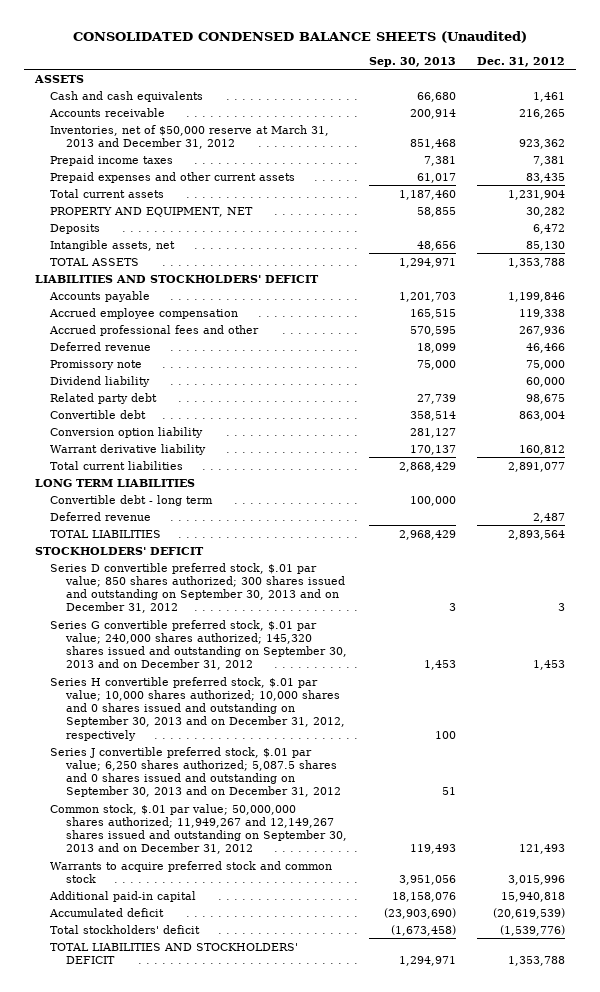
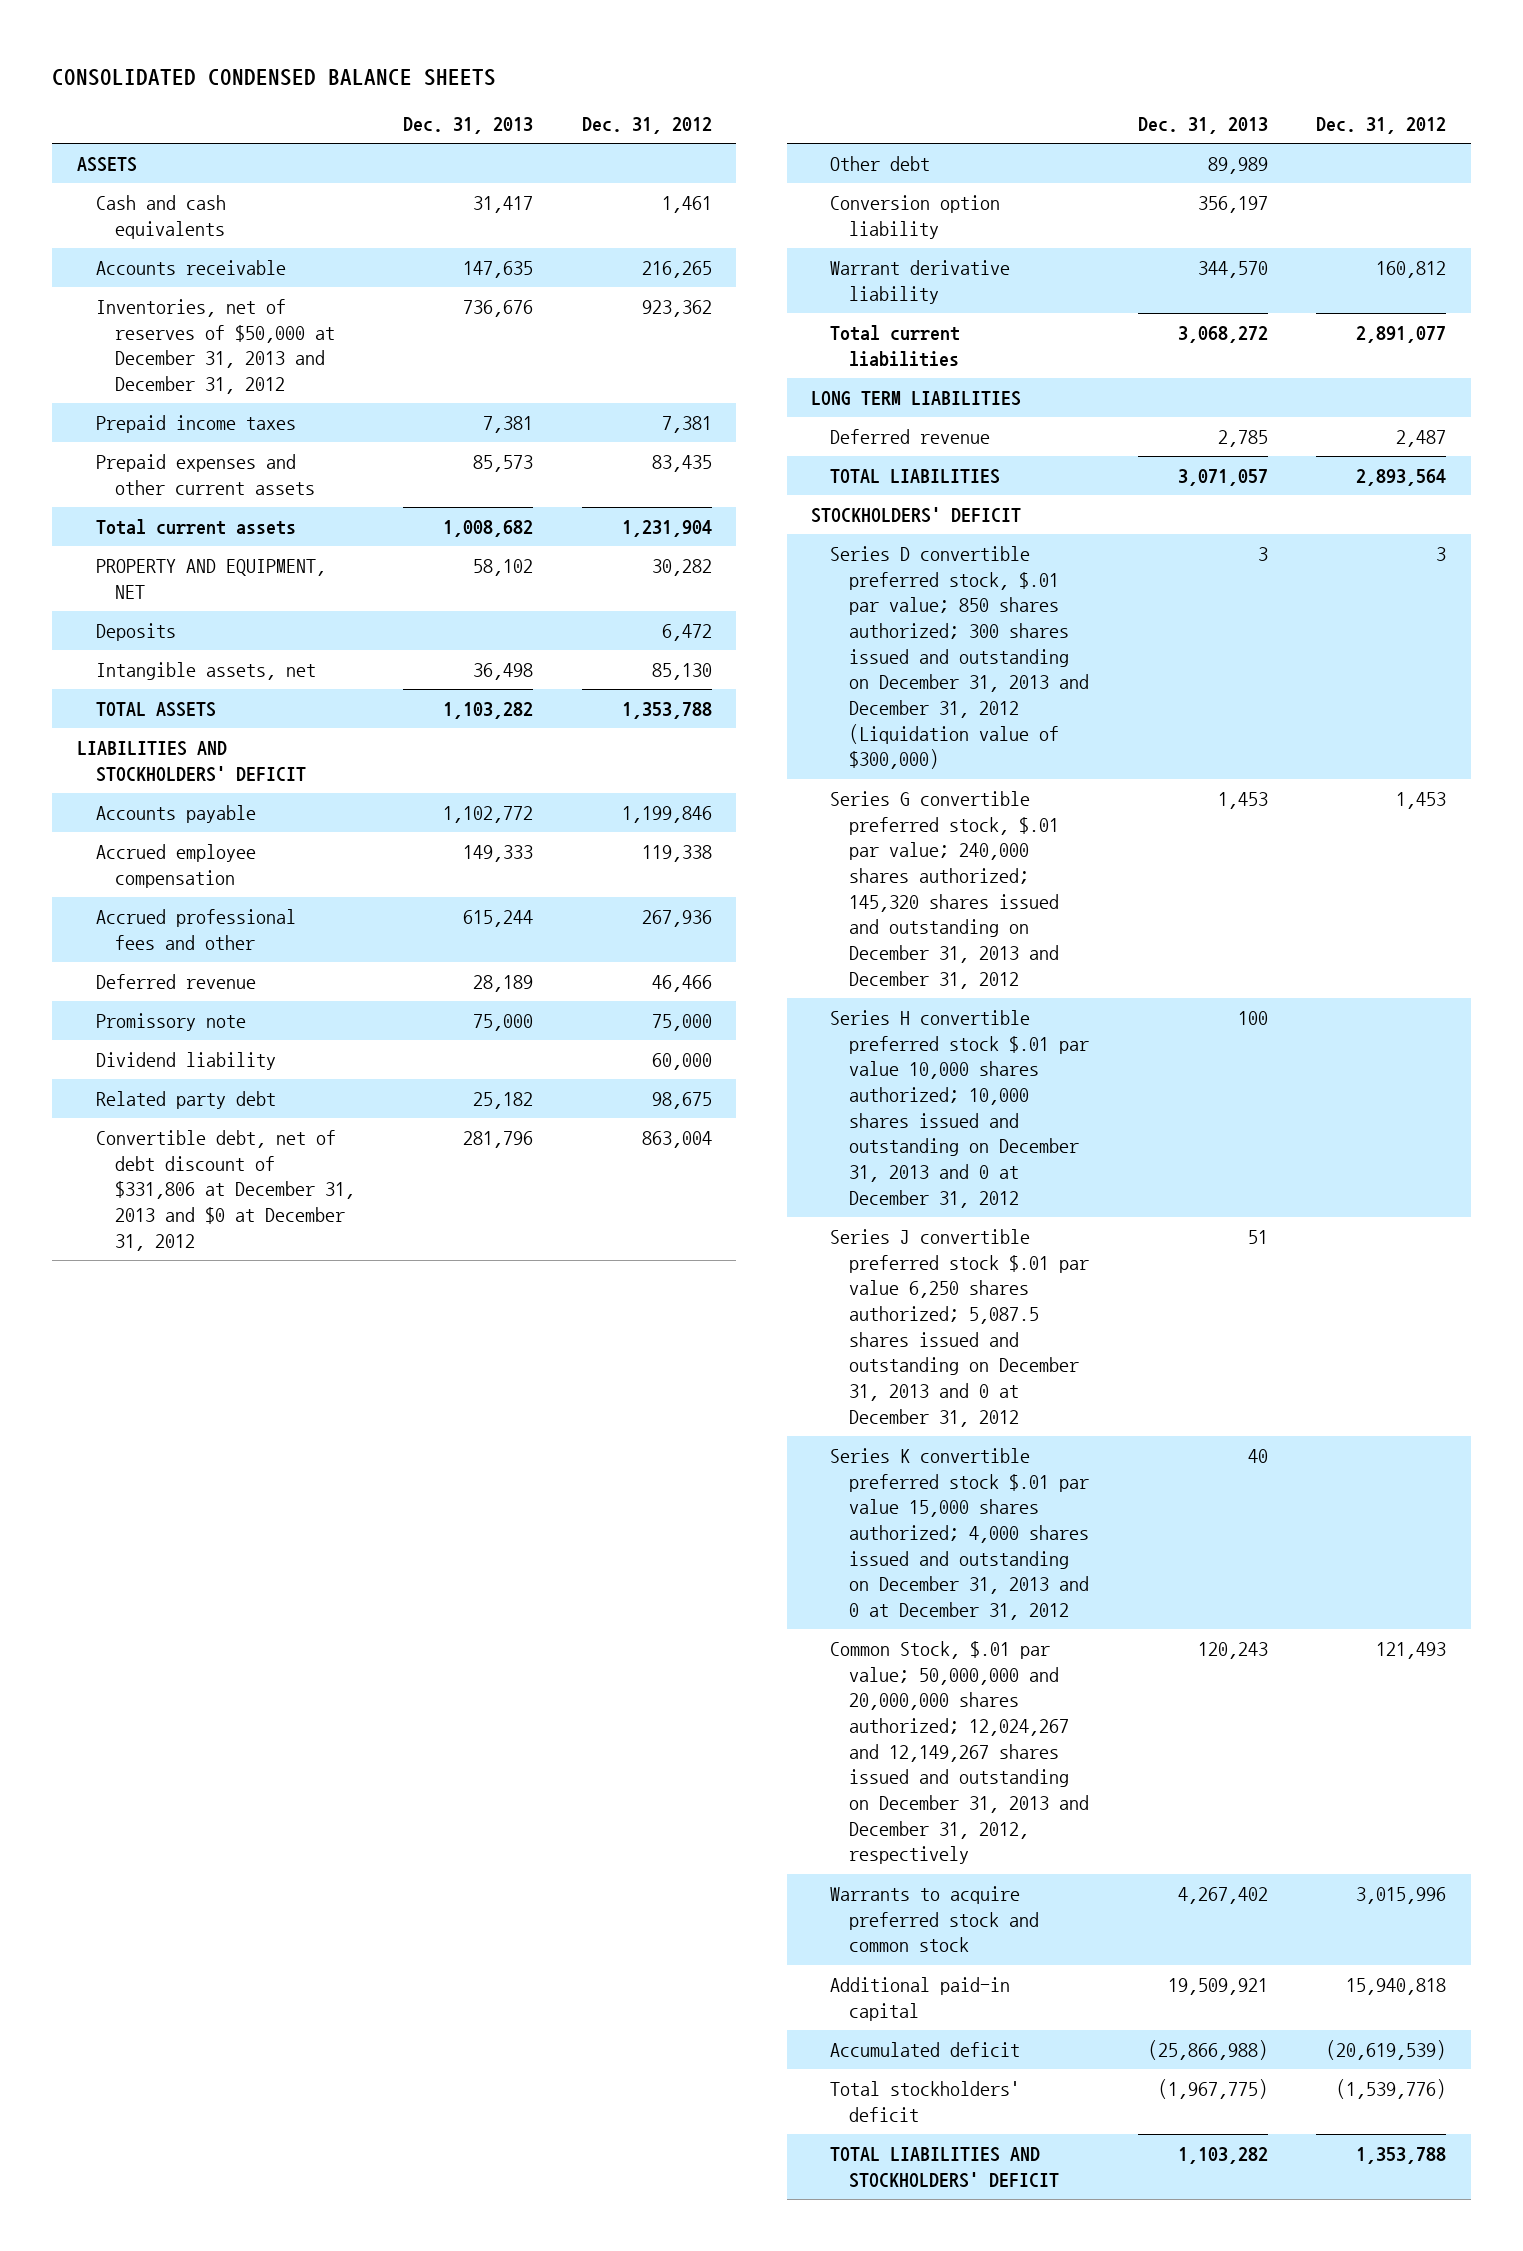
[73,31,528,44] CONSOLIDATED CONDENSED BALANCE SHEETS (Unaudited) -> [52,68,497,86] CONSOLIDATED CONDENSED BALANCE SHEETS
[368,56,456,67] Sep. 30, 2013 -> none
none -> [403,116,534,134] Dec. 31, 2013
[50,124,330,149] Inventories, net of $50,000 reserve at March 31, 2013 and December 31, 2012 -> [95,299,335,395] Inventories, net of reserves of $50,000 at December 31, 2013 and December 31, 2012
[50,409,147,419] Convertible debt -> [95,1130,355,1251] Convertible debt, net of debt discount of $331,806 at December 31, 2013 and $0 at December 31, 2012
none -> [829,156,930,172] Other debt
[50,494,214,506] Convertible debt - long term -> none
[50,562,346,614] Series D convertible preferred stock, $.01 par value; 850 shares authorized; 300 shares issued and outstanding on September 30, 2013 and on December 31, 2012 -> [829,546,1090,770] Series D convertible preferred stock, $.01 par value; 850 shares authorized; 300 shares issued and outstanding on December 31, 2013 and December 31, 2012 (Liquidation value of $300,000)
[50,619,348,671] Series G convertible preferred stock, $.01 par value; 240,000 shares authorized; 145,320 shares issued and outstanding on September 30, 2013 and on December 31, 2012 -> [829,791,1060,989] Series G convertible preferred stock, $.01 par value; 240,000 shares authorized; 145,320 shares issued and outstanding on December 31, 2013 and December 31, 2012
[50,676,346,741] Series H convertible preferred stock, $.01 par value; 10,000 shares authorized; 10,000 shares and 0 shares issued and outstanding on September 30, 2013 and on December 31, 2012, respectively -> [829,1010,1090,1208] Series H convertible preferred stock $.01 par value 10,000 shares authorized; 10,000 shares issued and outstanding on December 31, 2013 and 0 at December 31, 2012
[50,746,342,798] Series J convertible preferred stock, $.01 par value; 6,250 shares authorized; 5,087.5 shares and 0 shares issued and outstanding on September 30, 2013 and on December 31, 2012 -> [829,1229,1090,1427] Series J convertible preferred stock $.01 par value 6,250 shares authorized; 5,087.5 shares issued and outstanding on December 31, 2013 and 0 at December 31, 2012
none -> [829,1448,1090,1621] Series K convertible preferred stock $.01 par value 15,000 shares authorized; 4,000 shares issued and outstanding on December 31, 2013 and 0 at December 31, 2012
[50,803,348,855] Common stock, $.01 par value; 50,000,000 shares authorized; 11,949,267 and 12,149,267 shares issued and outstanding on September 30, 2013 and on December 31, 2012 -> [829,1641,1090,1865] Common Stock, $.01 par value; 50,000,000 and 20,000,000 shares authorized; 12,024,267 and 12,149,267 shares issued and outstanding on December 31, 2013 and December 31, 2012, respectively

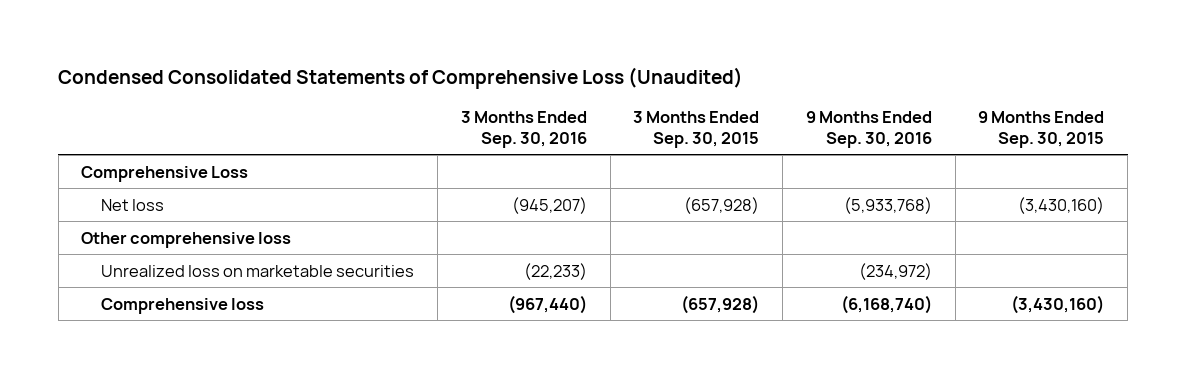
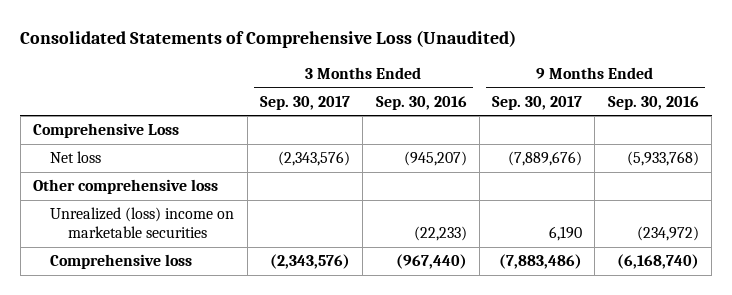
[58,67,744,90] Condensed Consolidated Statements of Comprehensive Loss (Unaudited) -> [20,30,517,49] Consolidated Statements of Comprehensive Loss (Unaudited)
[633,111,760,148] 3 Months Ended Sep. 30, 2015 -> none
[978,111,1105,148] 9 Months Ended Sep. 30, 2015 -> none
none -> [259,95,350,110] Sep. 30, 2017
none -> [492,95,583,110] Sep. 30, 2017
[101,264,415,277] Unrealized loss on marketable securities -> [50,207,235,238] Unrealized (loss) income on marketable securities

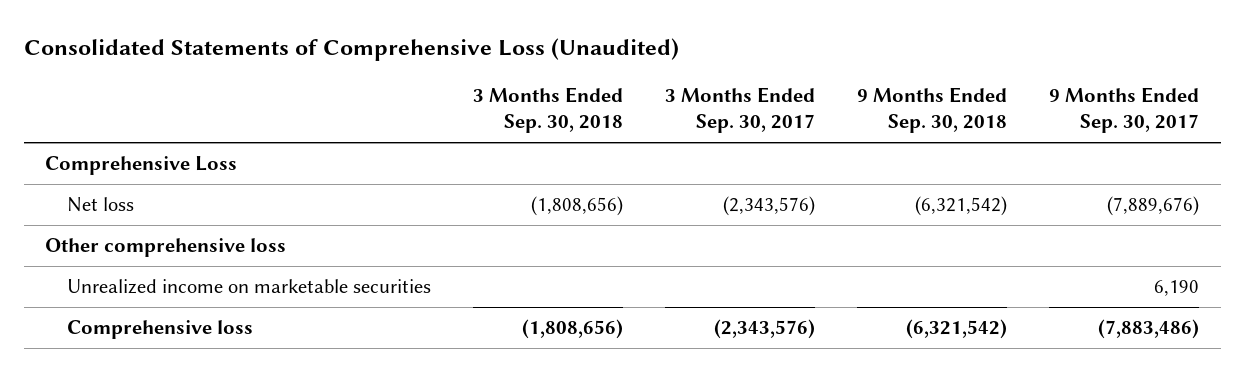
[375,95,467,110] Sep. 30, 2016 -> none
[607,95,699,110] Sep. 30, 2016 -> none
none -> [472,87,623,134] 3 Months Ended Sep. 30, 2018
none -> [857,87,1008,134] 9 Months Ended Sep. 30, 2018
[50,207,235,238] Unrealized (loss) income on marketable securities -> [66,278,431,294] Unrealized income on marketable securities

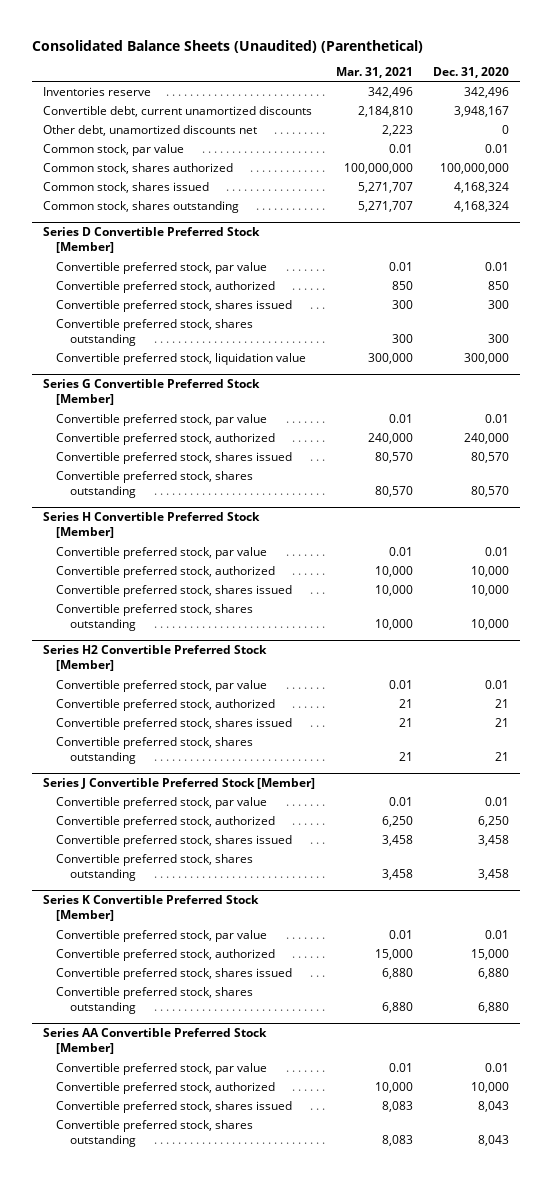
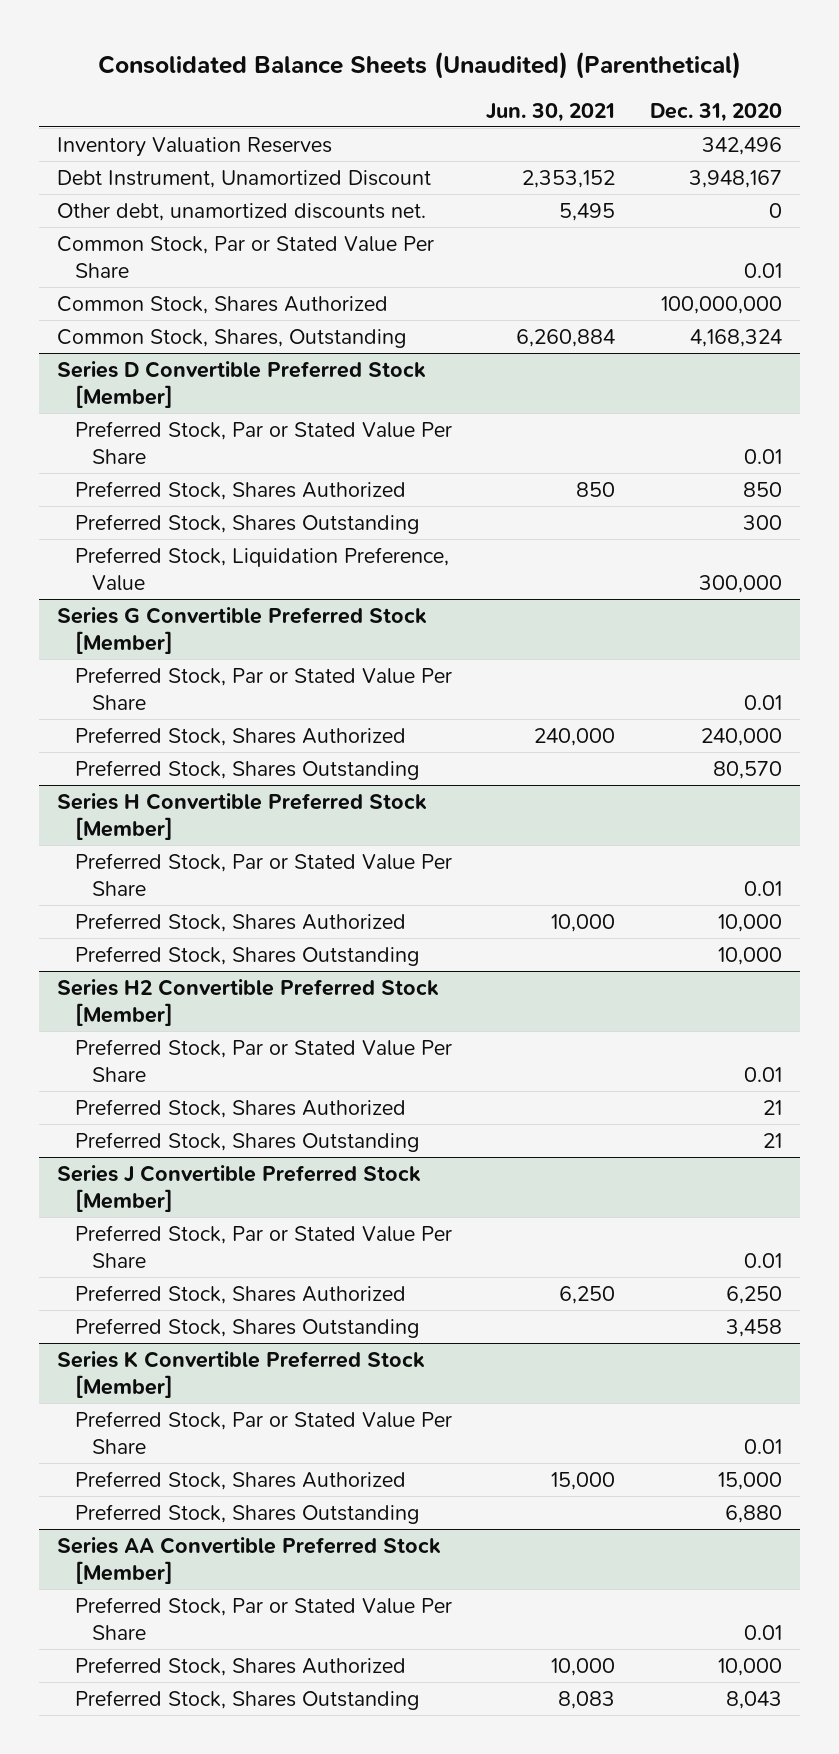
[335,67,413,79] Mar. 31, 2021 -> none
none -> [486,102,616,122] Jun. 30, 2021
[42,181,209,193] Common stock, shares issued -> none
[42,86,151,96] Inventories reserve -> [56,136,332,157] Inventory Valuation Reserves
[42,105,312,117] Convertible debt, current unamortized discounts -> [56,169,431,188] Debt Instrument, Unamortized Discount
[42,124,257,136] Other debt, unamortized discounts net -> [56,202,426,221] Other debt, unamortized discounts net.
[42,143,184,156] Common stock, par value -> [56,235,434,279] Common Stock, Par or Stated Value Per Share
[42,162,233,174] Common stock, shares authorized -> [56,295,388,314] Common Stock, Shares Authorized
[42,200,239,213] Common stock, shares outstanding -> [56,328,406,348] Common Stock, Shares, Outstanding
[56,299,293,312] Convertible preferred stock, shares issued -> none
[56,261,268,274] Convertible preferred stock, par value -> [74,420,452,465] Preferred Stock, Par or Stated Value Per Share
[56,280,276,293] Convertible preferred stock, authorized -> [74,480,406,500] Preferred Stock, Shares Authorized
[56,318,254,346] Convertible preferred stock, shares outstanding -> [74,513,419,534] Preferred Stock, Shares Outstanding
[56,352,307,365] Convertible preferred stock, liquidation value -> [74,546,449,592] Preferred Stock, Liquidation Preference, Value
[56,451,293,464] Convertible preferred stock, shares issued -> none
[56,413,268,426] Convertible preferred stock, par value -> [74,666,452,711] Preferred Stock, Par or Stated Value Per Share
[56,432,276,445] Convertible preferred stock, authorized -> [74,726,406,746] Preferred Stock, Shares Authorized
[56,470,254,498] Convertible preferred stock, shares outstanding -> [74,759,419,780] Preferred Stock, Shares Outstanding
[56,584,293,597] Convertible preferred stock, shares issued -> none
[56,546,268,559] Convertible preferred stock, par value -> [74,852,452,897] Preferred Stock, Par or Stated Value Per Share
[56,565,276,578] Convertible preferred stock, authorized -> [74,912,406,932] Preferred Stock, Shares Authorized
[56,603,254,631] Convertible preferred stock, shares outstanding -> [74,945,419,966] Preferred Stock, Shares Outstanding
[56,717,293,730] Convertible preferred stock, shares issued -> none
[56,679,268,692] Convertible preferred stock, par value -> [74,1038,452,1083] Preferred Stock, Par or Stated Value Per Share
[56,698,276,711] Convertible preferred stock, authorized -> [74,1098,406,1118] Preferred Stock, Shares Authorized
[56,736,254,764] Convertible preferred stock, shares outstanding -> [74,1131,419,1152] Preferred Stock, Shares Outstanding
[56,834,293,847] Convertible preferred stock, shares issued -> none
[56,796,268,809] Convertible preferred stock, par value -> [74,1224,452,1269] Preferred Stock, Par or Stated Value Per Share
[56,815,276,828] Convertible preferred stock, authorized -> [74,1284,406,1304] Preferred Stock, Shares Authorized
[56,853,254,881] Convertible preferred stock, shares outstanding -> [74,1317,419,1338] Preferred Stock, Shares Outstanding
[56,967,293,980] Convertible preferred stock, shares issued -> none
[56,929,268,942] Convertible preferred stock, par value -> [74,1410,452,1455] Preferred Stock, Par or Stated Value Per Share
[56,948,276,961] Convertible preferred stock, authorized -> [74,1470,406,1490] Preferred Stock, Shares Authorized
[56,986,254,1014] Convertible preferred stock, shares outstanding -> [74,1503,419,1524] Preferred Stock, Shares Outstanding
[56,1100,293,1113] Convertible preferred stock, shares issued -> none
[56,1062,268,1075] Convertible preferred stock, par value -> [74,1596,452,1641] Preferred Stock, Par or Stated Value Per Share
[56,1081,276,1094] Convertible preferred stock, authorized -> [74,1656,406,1676] Preferred Stock, Shares Authorized
[56,1119,254,1147] Convertible preferred stock, shares outstanding -> [74,1689,419,1710] Preferred Stock, Shares Outstanding

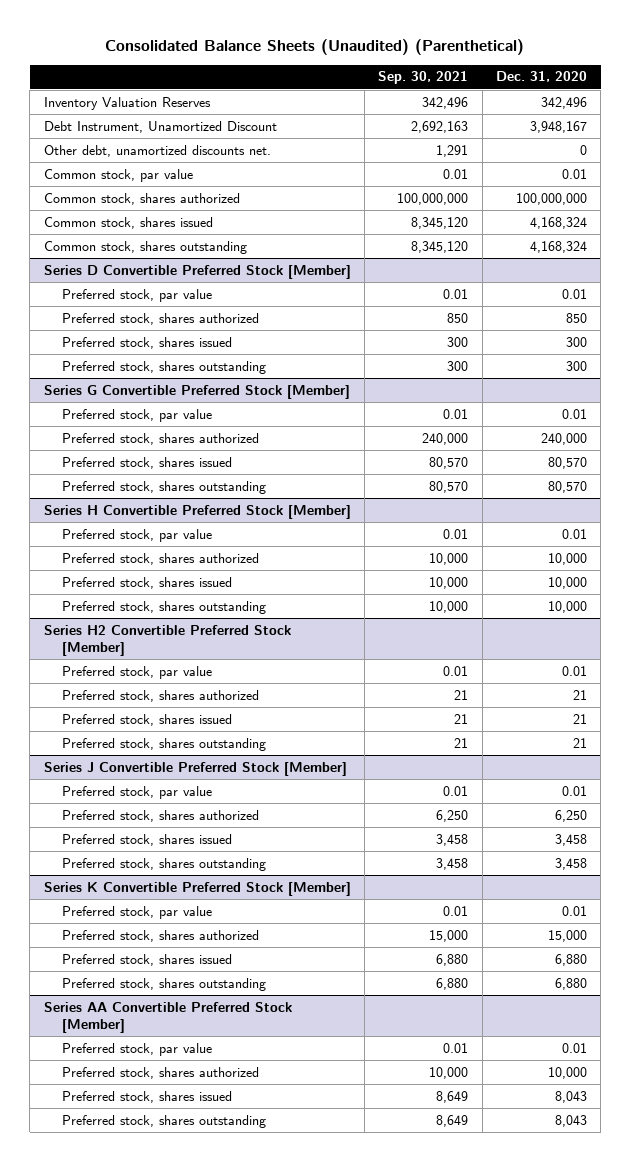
[486,102,616,122] Jun. 30, 2021 -> none
none -> [378,71,469,85] Sep. 30, 2021
[56,235,434,279] Common Stock, Par or Stated Value Per Share -> [43,168,193,182] Common stock, par value
[56,295,388,314] Common Stock, Shares Authorized -> [43,192,240,205] Common stock, shares authorized
none -> [43,216,213,229] Common stock, shares issued
[56,328,406,348] Common Stock, Shares, Outstanding -> [43,240,247,254] Common stock, shares outstanding
[74,546,449,592] Preferred Stock, Liquidation Preference, Value -> none
[74,420,452,465] Preferred Stock, Par or Stated Value Per Share -> [61,288,212,302] Preferred stock, par value
[74,480,406,500] Preferred Stock, Shares Authorized -> [61,312,259,325] Preferred stock, shares authorized
none -> [61,336,232,349] Preferred stock, shares issued
[74,513,419,534] Preferred Stock, Shares Outstanding -> [61,360,266,374] Preferred stock, shares outstanding
[74,666,452,711] Preferred Stock, Par or Stated Value Per Share -> [61,408,212,422] Preferred stock, par value
[74,726,406,746] Preferred Stock, Shares Authorized -> [61,432,259,445] Preferred stock, shares authorized
none -> [61,456,232,469] Preferred stock, shares issued
[74,759,419,780] Preferred Stock, Shares Outstanding -> [61,480,266,494] Preferred stock, shares outstanding
[74,852,452,897] Preferred Stock, Par or Stated Value Per Share -> [61,528,212,542] Preferred stock, par value
[74,912,406,932] Preferred Stock, Shares Authorized -> [61,552,259,565] Preferred stock, shares authorized
none -> [61,576,232,589] Preferred stock, shares issued
[74,945,419,966] Preferred Stock, Shares Outstanding -> [61,600,266,614] Preferred stock, shares outstanding
[74,1038,452,1083] Preferred Stock, Par or Stated Value Per Share -> [61,665,212,679] Preferred stock, par value
[74,1098,406,1118] Preferred Stock, Shares Authorized -> [61,689,259,702] Preferred stock, shares authorized
none -> [61,713,232,726] Preferred stock, shares issued
[74,1131,419,1152] Preferred Stock, Shares Outstanding -> [61,737,266,751] Preferred stock, shares outstanding
[74,1224,452,1269] Preferred Stock, Par or Stated Value Per Share -> [61,785,212,799] Preferred stock, par value
[74,1284,406,1304] Preferred Stock, Shares Authorized -> [61,809,259,822] Preferred stock, shares authorized
none -> [61,833,232,846] Preferred stock, shares issued
[74,1317,419,1338] Preferred Stock, Shares Outstanding -> [61,857,266,871] Preferred stock, shares outstanding
[74,1410,452,1455] Preferred Stock, Par or Stated Value Per Share -> [61,905,212,919] Preferred stock, par value
[74,1470,406,1490] Preferred Stock, Shares Authorized -> [61,929,259,942] Preferred stock, shares authorized
none -> [61,953,232,966] Preferred stock, shares issued
[74,1503,419,1524] Preferred Stock, Shares Outstanding -> [61,977,266,991] Preferred stock, shares outstanding
[74,1596,452,1641] Preferred Stock, Par or Stated Value Per Share -> [61,1042,212,1056] Preferred stock, par value
[74,1656,406,1676] Preferred Stock, Shares Authorized -> [61,1066,259,1079] Preferred stock, shares authorized
none -> [61,1090,232,1103] Preferred stock, shares issued
[74,1689,419,1710] Preferred Stock, Shares Outstanding -> [61,1114,266,1128] Preferred stock, shares outstanding

